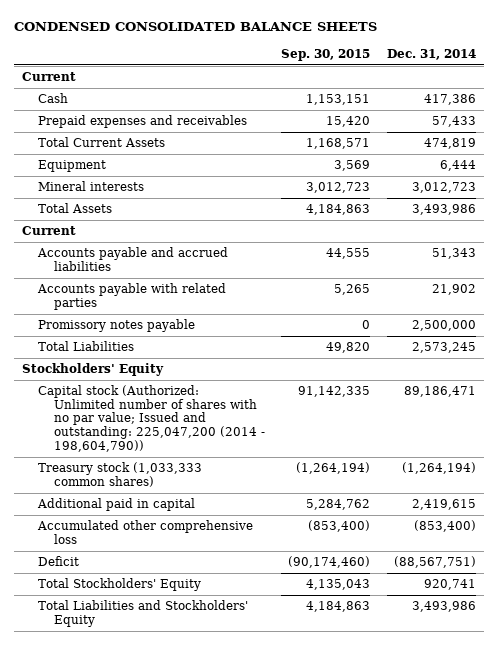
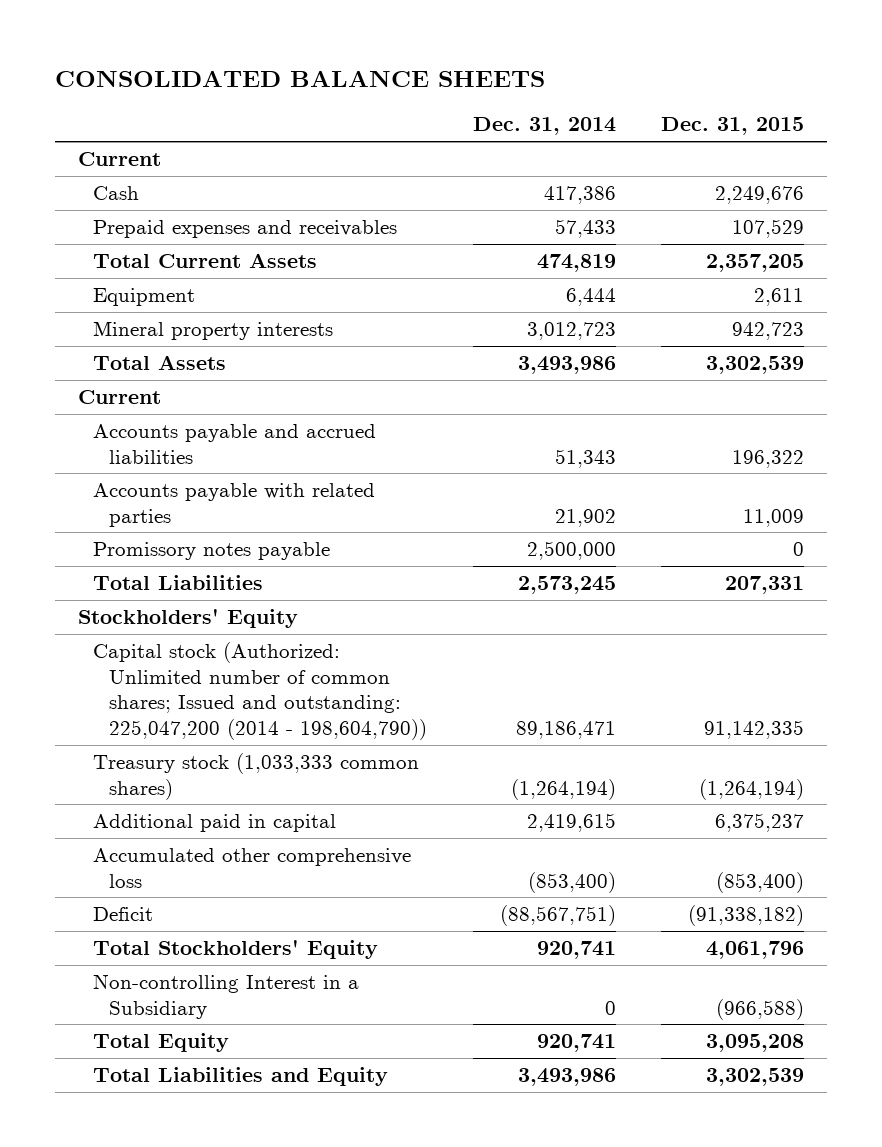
[13,22,377,32] CONDENSED CONSOLIDATED BALANCE SHEETS -> [54,69,545,87] CONSOLIDATED BALANCE SHEETS
[281,48,371,61] Sep. 30, 2015 -> none
none -> [661,117,805,136] Dec. 31, 2015
[37,181,144,192] Mineral interests -> [93,321,334,341] Mineral property interests
[37,385,265,452] Capital stock (Authorized: Unlimited number of shares with no par value; Issued and outstanding: 225,047,200 (2014 - 198,604,790)) -> [93,642,428,740] Capital stock (Authorized: Unlimited number of common shares; Issued and outstanding: 225,047,200 (2014 - 198,604,790))
none -> [93,974,360,1019] Non-controlling Interest in a Subsidiary
none -> [93,1033,230,1053] Total Equity
[37,600,248,627] Total Liabilities and Stockholders' Equity -> [93,1067,389,1087] Total Liabilities and Equity

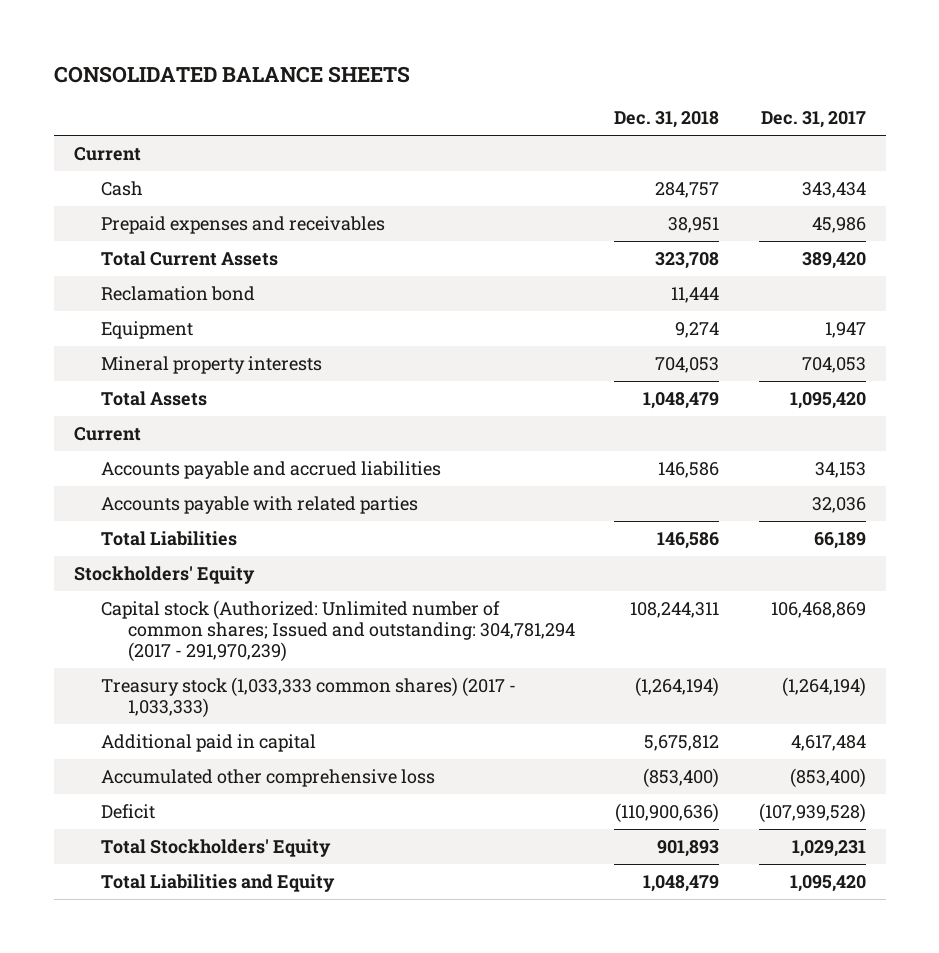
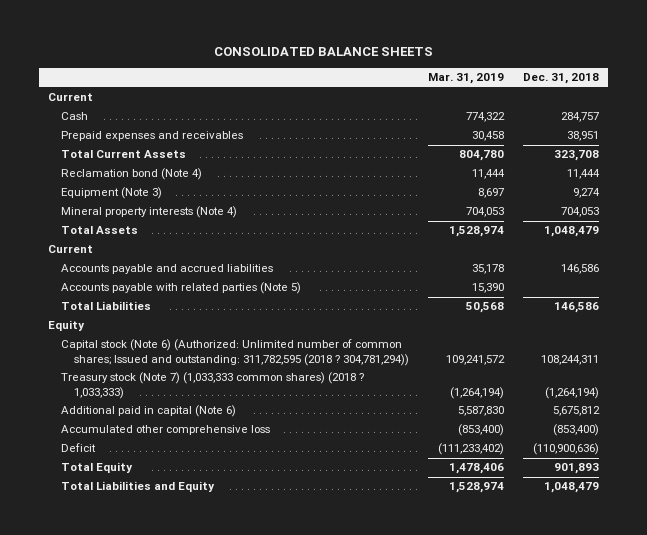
[760,111,866,129] Dec. 31, 2017 -> none
none -> [427,73,504,85] Mar. 31, 2019
[100,286,255,302] Reclamation bond -> [61,168,203,181] Reclamation bond (Note 4)
[100,321,193,340] Equipment -> [61,187,163,200] Equipment (Note 3)
[100,356,322,375] Mineral property interests -> [61,206,238,219] Mineral property interests (Note 4)
[100,496,418,515] Accounts payable with related parties -> [61,282,302,295] Accounts payable with related parties (Note 5)
[73,566,255,585] Stockholders' Equity -> [48,320,86,332] Equity
[100,600,575,663] Capital stock (Authorized: Unlimited number of common shares; Issued and outstanding: 304,781,294 (2017 - 291,970,239) -> [61,339,409,366] Capital stock (Note 6) (Authorized: Unlimited number of common shares; Issued and outstanding: 311,782,595 (2018 ? 304,781,294))
[100,677,516,719] Treasury stock (1,033,333 common shares) (2017 - 1,033,333) -> [61,372,365,399] Treasury stock (Note 7) (1,033,333 common shares) (2018 ? 1,033,333)
[100,734,316,753] Additional paid in capital -> [61,405,237,418] Additional paid in capital (Note 6)
[100,839,331,858] Total Stockholders' Equity -> [61,462,134,474] Total Equity

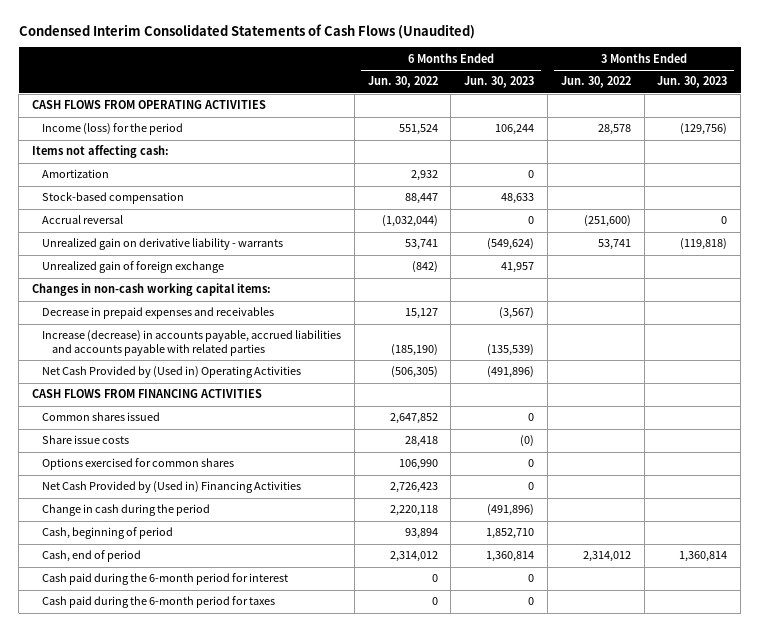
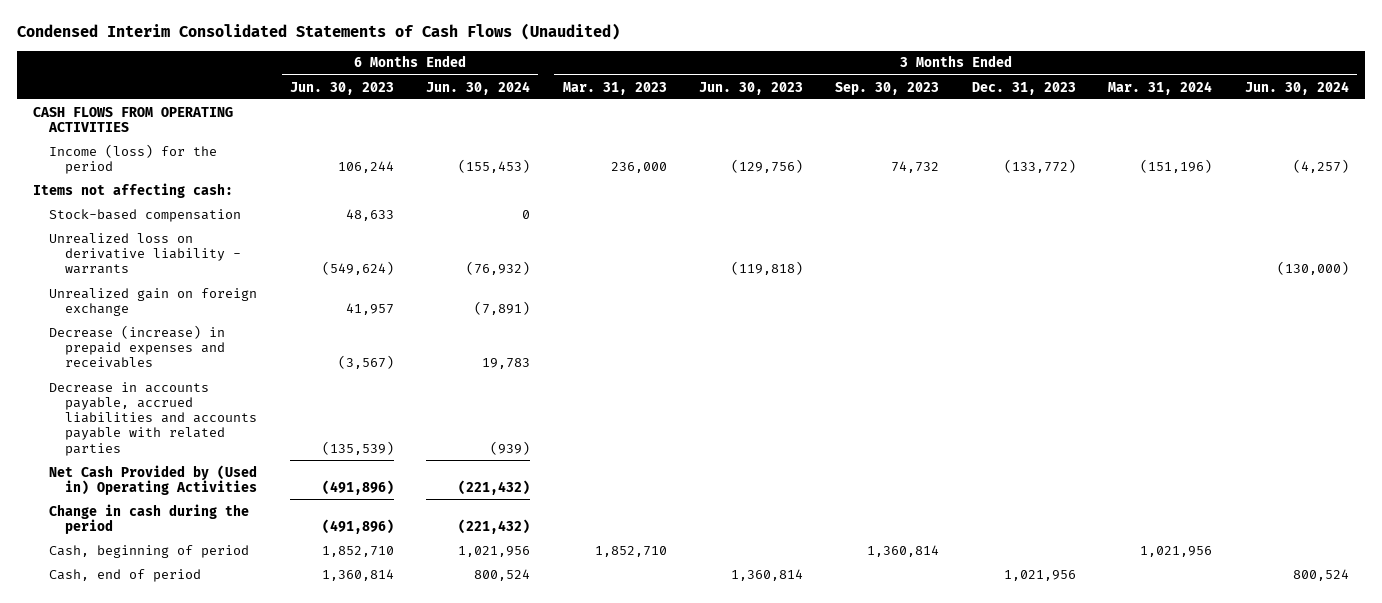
[367,76,438,89] Jun. 30, 2022 -> none
[560,76,631,89] Jun. 30, 2022 -> none
none -> [426,80,531,95] Jun. 30, 2024
none -> [562,81,667,95] Mar. 31, 2023
none -> [835,81,940,95] Sep. 30, 2023
none -> [971,81,1076,95] Dec. 31, 2023
none -> [1108,80,1213,95] Mar. 31, 2024
none -> [1244,80,1349,95] Jun. 30, 2024
[42,169,110,179] Amortization -> none
[42,215,124,225] Accrual reversal -> none
[32,283,272,297] Changes in non-cash working capital items: -> none
[42,238,284,251] Unrealized gain on derivative liability - warrants -> [49,232,242,275] Unrealized loss on derivative liability - warrants
[42,261,225,274] Unrealized gain of foreign exchange -> [49,287,258,316] Unrealized gain on foreign exchange
[42,307,275,320] Decrease in prepaid expenses and receivables -> [49,324,226,369] Decrease (increase) in prepaid expenses and receivables
[42,330,342,357] Increase (decrease) in accounts payable, accrued liabilities and accounts payable with related parties -> [49,381,258,456] Decrease in accounts payable, accrued liabilities and accounts payable with related parties
[32,389,263,399] CASH FLOWS FROM FINANCING ACTIVITIES -> none
[42,412,161,422] Common shares issued -> none
[42,435,130,445] Share issue costs -> none
[42,458,235,471] Options exercised for common shares -> none
[42,481,302,494] Net Cash Provided by (Used in) Financing Activities -> none
[42,573,289,586] Cash paid during the 6-month period for interest -> none
[42,596,276,609] Cash paid during the 6-month period for taxes -> none

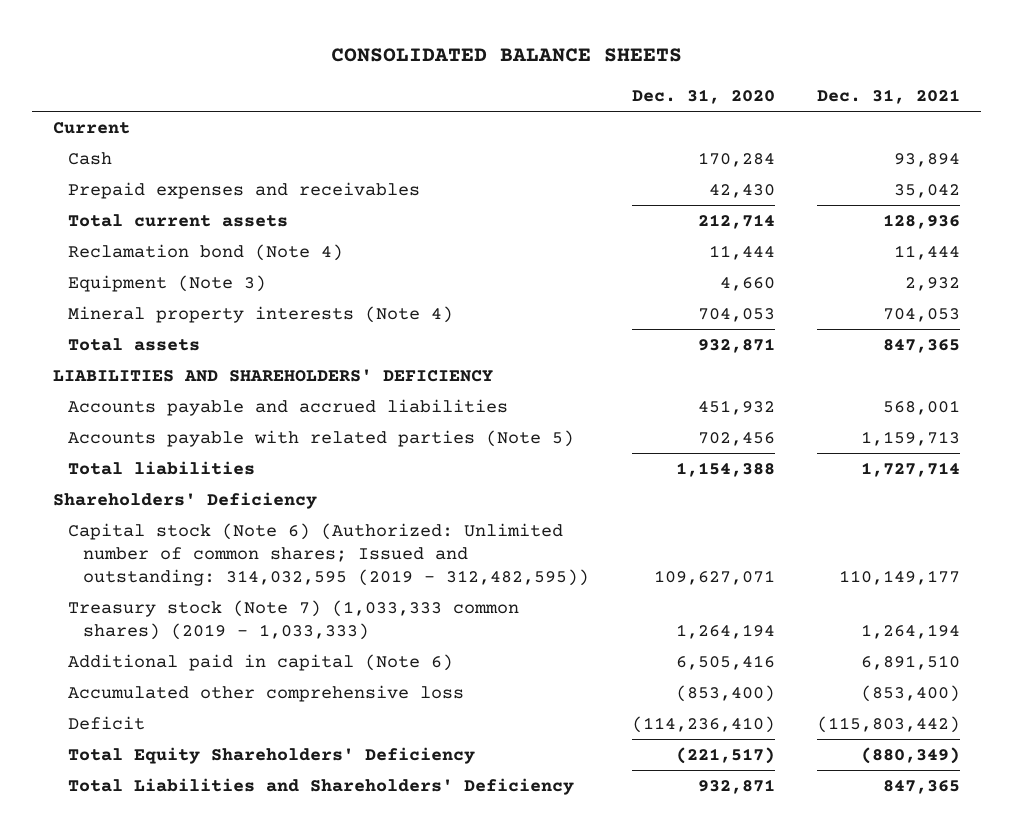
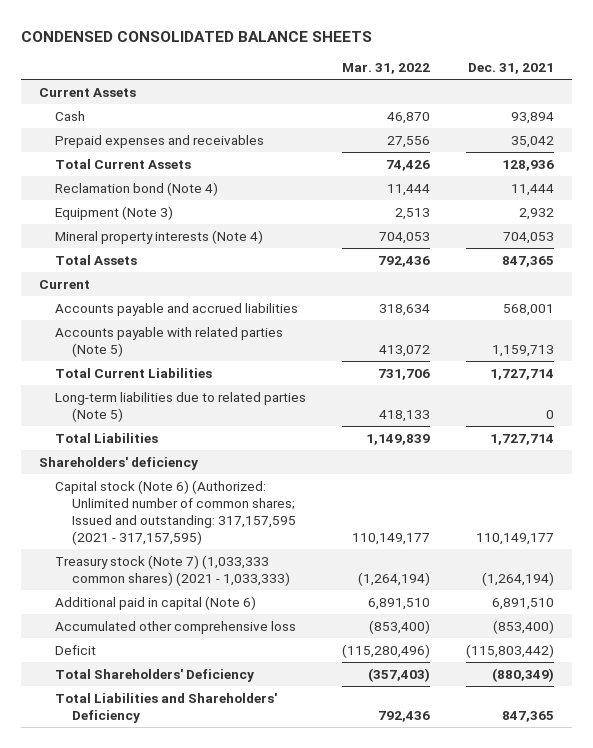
[330,48,682,63] CONSOLIDATED BALANCE SHEETS -> [20,30,372,42] CONDENSED CONSOLIDATED BALANCE SHEETS
[631,88,775,104] Dec. 31, 2020 -> none
none -> [342,63,431,75] Mar. 31, 2022
none -> [38,87,136,97] Current Assets
[68,213,289,227] Total current assets -> [55,158,192,169] Total Current Assets
[53,368,494,382] LIABILITIES AND SHAREHOLDERS' DEFICIENCY -> none
[68,337,201,351] Total assets -> [55,254,138,265] Total Assets
[53,121,131,134] Current -> [38,279,90,289] Current
none -> [55,367,213,378] Total Current Liabilities
none -> [55,391,307,422] Long-term liabilities due to related parties (Note 5)
[68,460,256,475] Total liabilities -> [55,432,159,443] Total Liabilities
[53,491,318,509] Shareholders' Deficiency -> [38,456,198,470] Shareholders' deficiency
[68,522,590,586] Capital stock (Note 6) (Authorized: Unlimited number of common shares; Issued and outstanding: 314,032,595 (2019 - 312,482,595)) -> [55,479,296,545] Capital stock (Note 6) (Authorized: Unlimited number of common shares; Issued and outstanding: 317,157,595 (2021 - 317,157,595)
[68,599,520,640] Treasury stock (Note 7) (1,033,333 common shares) (2019 - 1,033,333) -> [55,554,290,586] Treasury stock (Note 7) (1,033,333 common shares) (2021 - 1,033,333)
[861,623,961,639] 1,264,194 -> [482,571,555,586] (1,264,194)
[68,746,476,764] Total Equity Shareholders' Deficiency -> [55,668,255,682] Total Shareholders' Deficiency

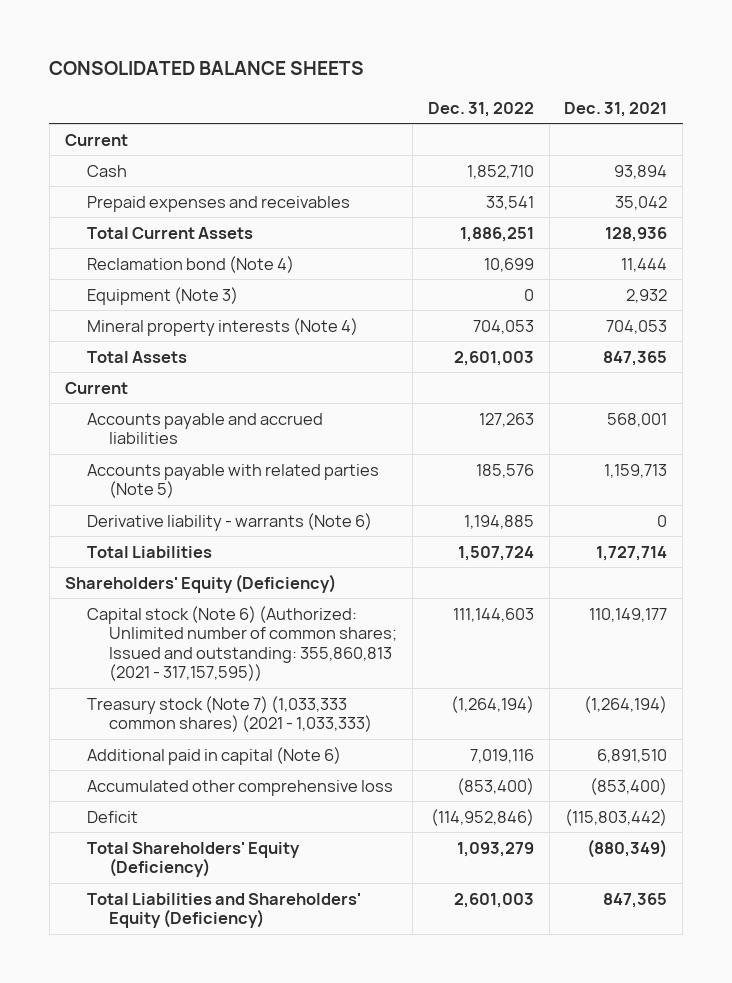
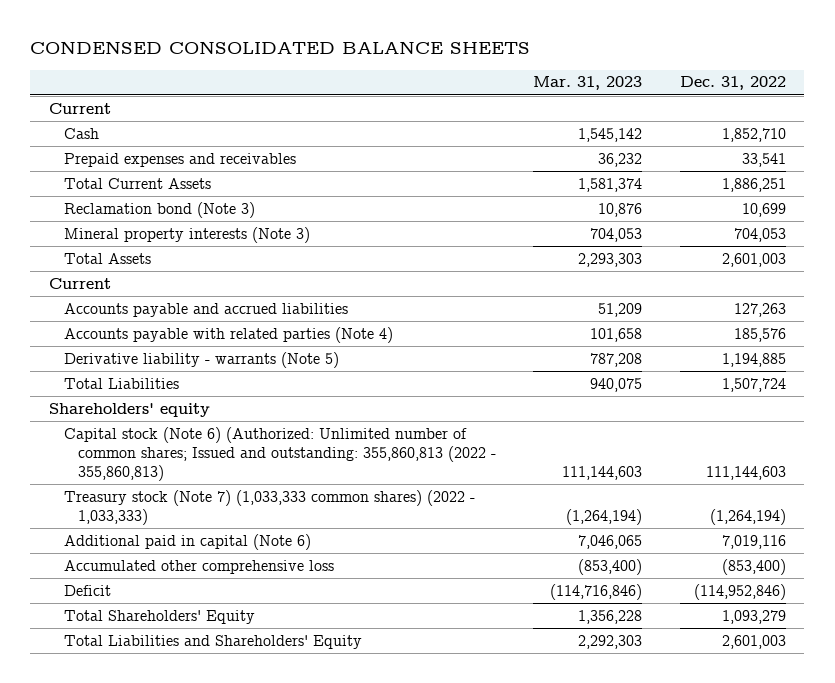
[49,61,365,76] CONSOLIDATED BALANCE SHEETS -> [30,41,531,55] CONDENSED CONSOLIDATED BALANCE SHEETS
[564,101,668,117] Dec. 31, 2021 -> none
none -> [533,76,643,91] Mar. 31, 2023
[86,286,238,305] Equipment (Note 3) -> none
[86,255,294,273] Reclamation bond (Note 4) -> [63,201,255,218] Reclamation bond (Note 3)
[86,317,358,336] Mineral property interests (Note 4) -> [63,226,310,243] Mineral property interests (Note 3)
[86,463,379,499] Accounts payable with related parties (Note 5) -> [63,326,393,343] Accounts payable with related parties (Note 4)
[86,512,372,531] Derivative liability - warrants (Note 6) -> [63,351,339,368] Derivative liability - warrants (Note 5)
[64,573,336,593] Shareholders' Equity (Deficiency) -> [49,402,211,417] Shareholders' equity
[86,605,398,681] Capital stock (Note 6) (Authorized: Unlimited number of common shares; Issued and outstanding: 355,860,813 (2021 - 317,157,595)) -> [63,426,497,481] Capital stock (Note 6) (Authorized: Unlimited number of common shares; Issued and outstanding: 355,860,813 (2022 - 355,860,813)
[86,695,373,733] Treasury stock (Note 7) (1,033,333 common shares) (2021 - 1,033,333) -> [63,489,475,525] Treasury stock (Note 7) (1,033,333 common shares) (2022 - 1,033,333)
[86,841,300,878] Total Shareholders' Equity (Deficiency) -> [63,609,255,624] Total Shareholders' Equity
[86,892,361,929] Total Liabilities and Shareholders' Equity (Deficiency) -> [63,634,362,649] Total Liabilities and Shareholders' Equity

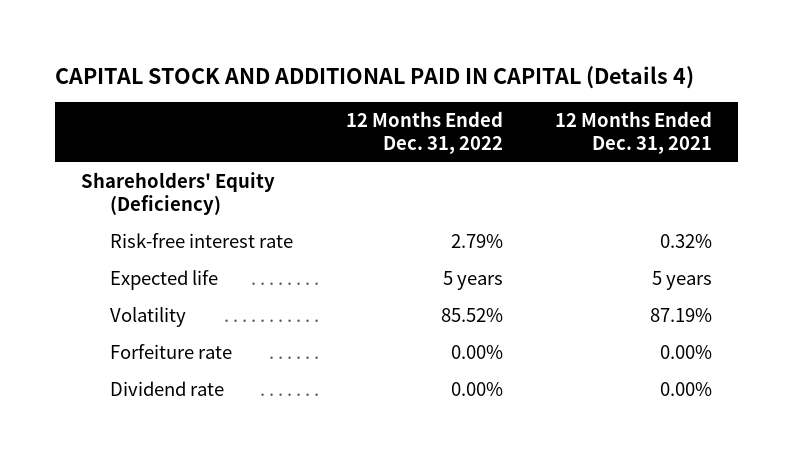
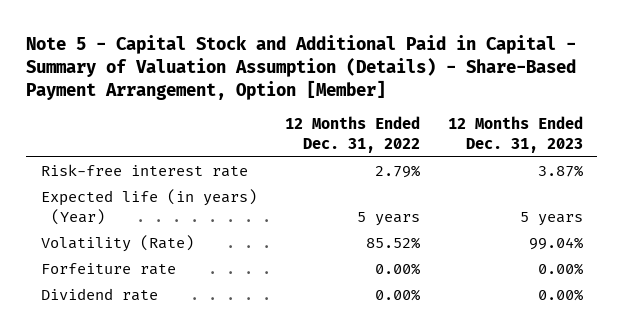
[54,65,694,89] CAPITAL STOCK AND ADDITIONAL PAID IN CAPITAL (Details 4) -> [26,34,577,101] Note 5 - Capital Stock and Additional Paid in Capital - Summary of Valuation Assumption (Details) - Share-Based Payment Arrangement, Option [Member]
[554,111,712,155] 12 Months Ended Dec. 31, 2021 -> none
none -> [448,116,584,153] 12 Months Ended Dec. 31, 2023
[80,172,275,216] Shareholders' Equity (Deficiency) -> none
[110,270,219,291] Expected life -> [40,189,257,225] Expected life (in years) (Year)
[110,307,187,328] Volatility -> [40,235,194,253] Volatility (Rate)

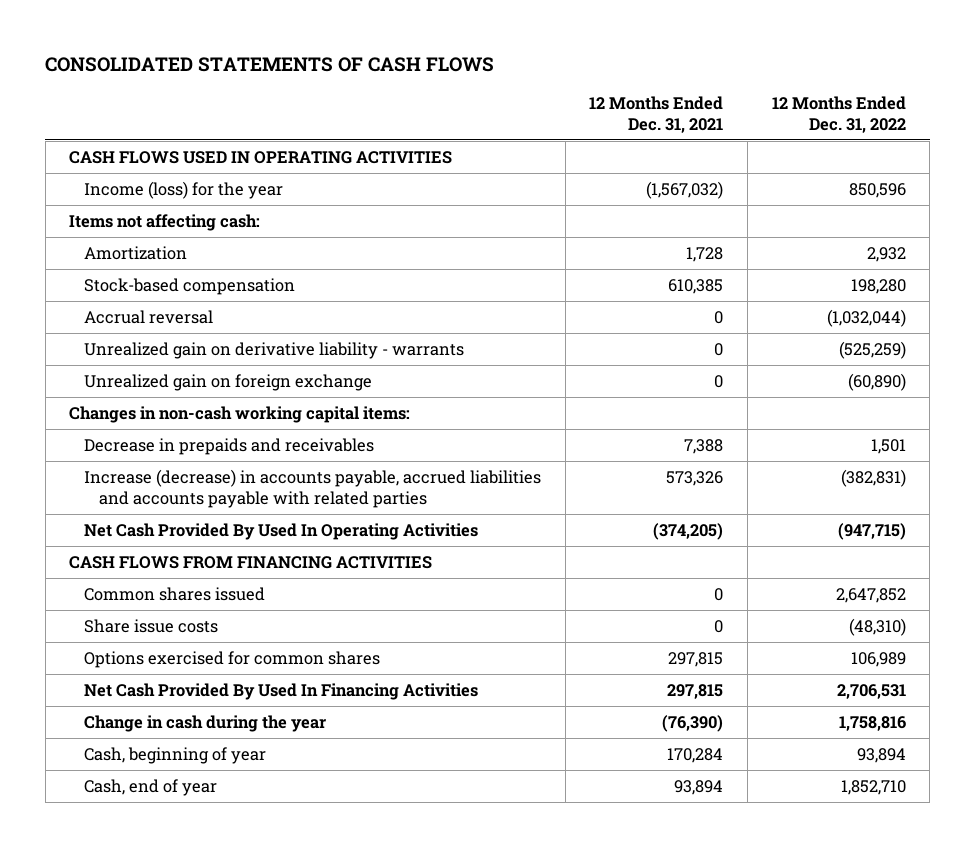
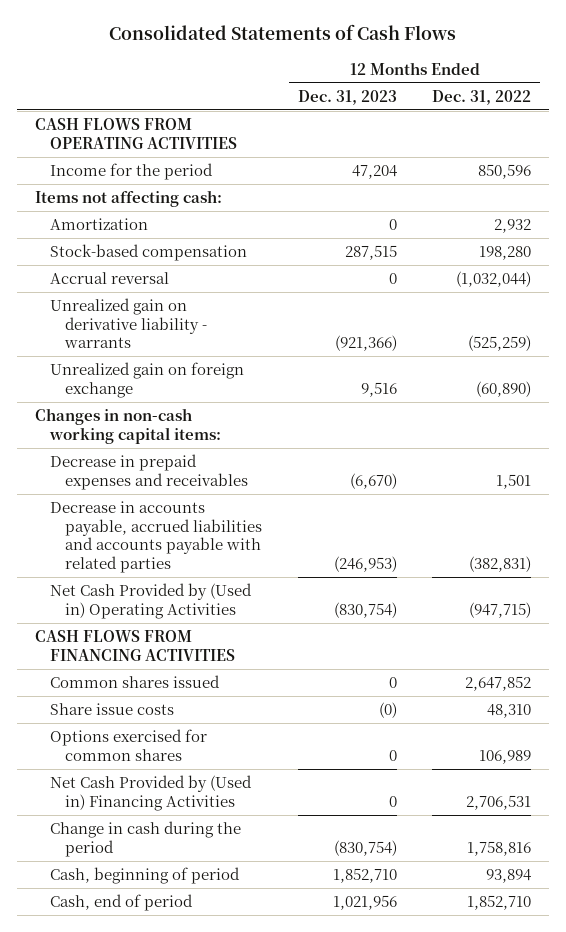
[45,56,495,72] CONSOLIDATED STATEMENTS OF CASH FLOWS -> [109,24,457,41] Consolidated Statements of Cash Flows
[589,95,724,133] 12 Months Ended Dec. 31, 2021 -> none
none -> [297,89,397,105] Dec. 31, 2023
[69,150,453,164] CASH FLOWS USED IN OPERATING ACTIVITIES -> [34,118,237,149] CASH FLOWS FROM OPERATING ACTIVITIES
[84,180,284,199] Income (loss) for the year -> [49,163,213,181] Income for the period
[84,437,375,455] Decrease in prepaids and receivables -> [49,454,249,490] Decrease in prepaid expenses and receivables
[84,468,542,508] Increase (decrease) in accounts payable, accrued liabilities and accounts payable with related parties -> [49,501,263,573] Decrease in accounts payable, accrued liabilities and accounts payable with related parties
[84,522,479,540] Net Cash Provided By Used In Operating Activities -> [49,583,252,619] Net Cash Provided by (Used in) Operating Activities
[848,617,906,636] (48,310) -> [487,704,532,719] 48,310
[84,682,479,700] Net Cash Provided By Used In Financing Activities -> [49,775,252,811] Net Cash Provided by (Used in) Financing Activities
[84,714,327,732] Change in cash during the year -> [49,821,241,857] Change in cash during the period
[84,746,267,764] Cash, beginning of year -> [49,867,240,885] Cash, beginning of period
[84,778,218,796] Cash, end of year -> [49,894,193,912] Cash, end of period

